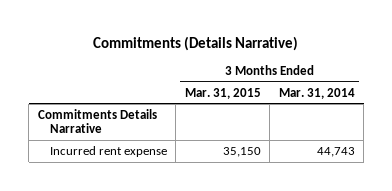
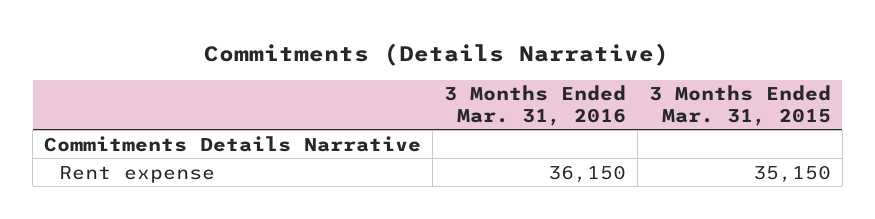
[278,87,355,99] Mar. 31, 2014 -> none
none -> [443,85,626,126] 3 Months Ended Mar. 31, 2016
[49,145,167,157] Incurred rent expense -> [59,165,216,183] Rent expense

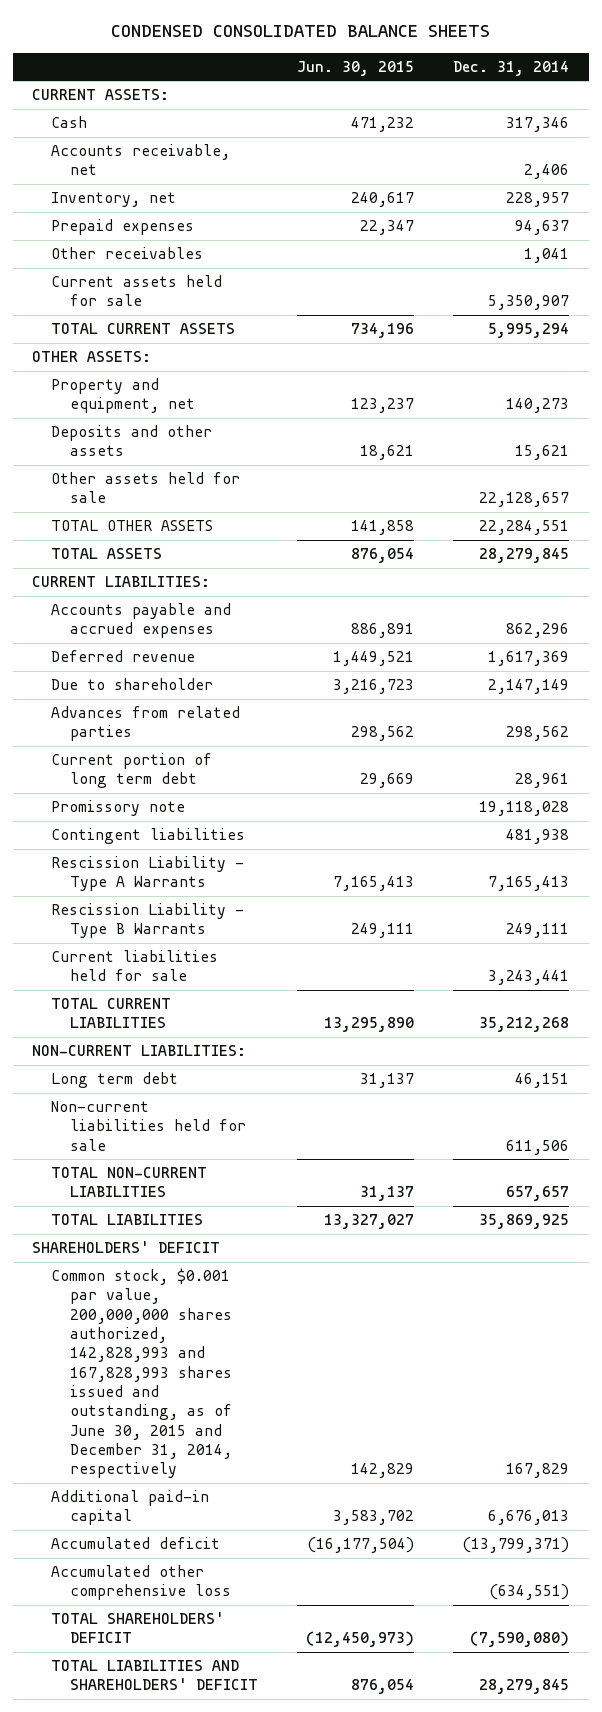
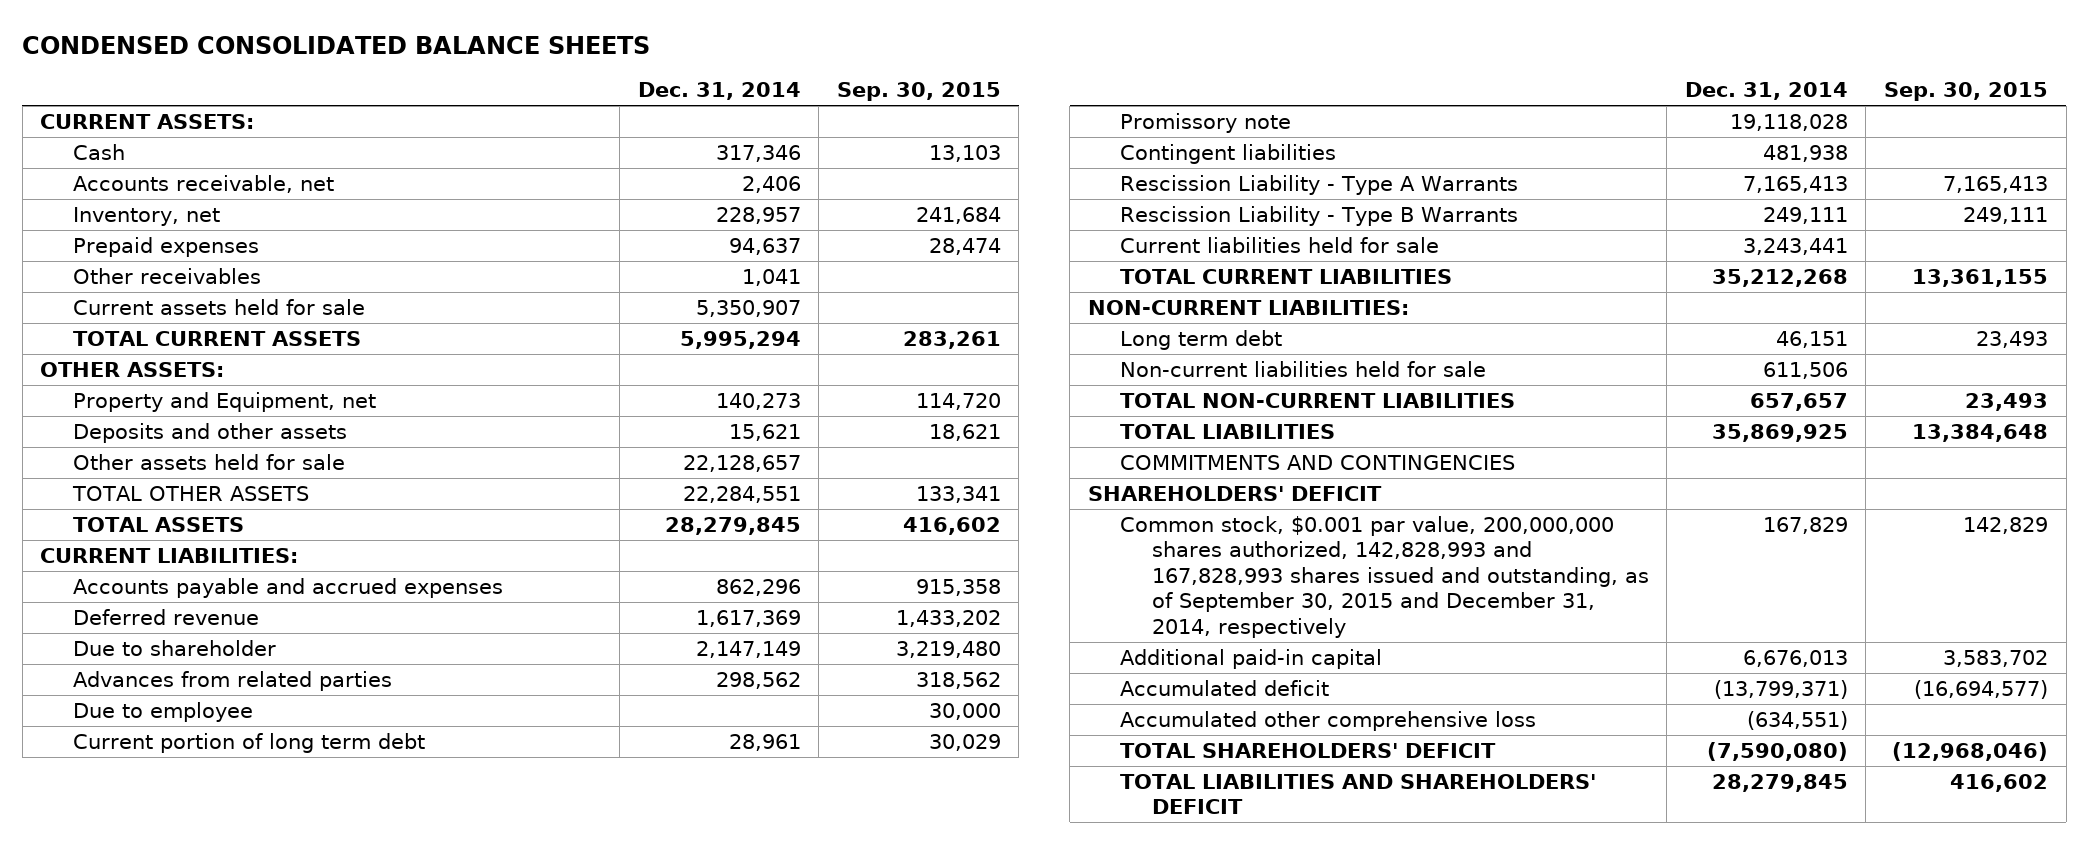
[297,60,415,76] Jun. 30, 2015 -> none
none -> [836,81,1001,101] Sep. 30, 2015
[51,378,196,414] Property and equipment, net -> [72,391,376,412] Property and Equipment, net
none -> [72,701,253,722] Due to employee
none -> [1119,454,1515,470] COMMITMENTS AND CONTINGENCIES
[51,1268,233,1479] Common stock, $0.001 par value, 200,000,000 shares authorized, 142,828,993 and 167,828,993 shares issued and outstanding, as of June 30, 2015 and December 31, 2014, respectively -> [1119,515,1649,638] Common stock, $0.001 par value, 200,000,000 shares authorized, 142,828,993 and 167,828,993 shares issued and outstanding, as of September 30, 2015 and December 31, 2014, respectively

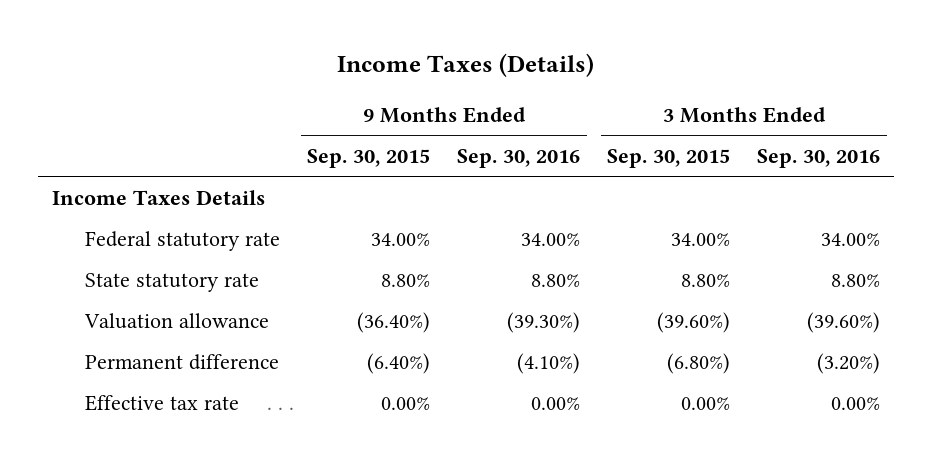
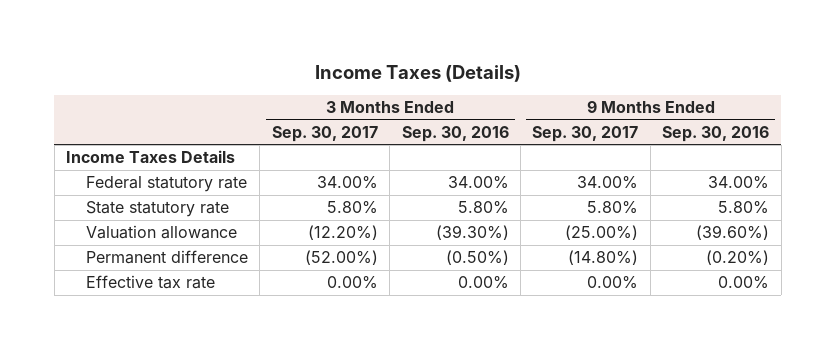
[307,149,431,169] Sep. 30, 2015 -> none
[607,149,731,169] Sep. 30, 2015 -> none
none -> [271,125,378,142] Sep. 30, 2017
none -> [532,125,639,142] Sep. 30, 2017
[531,273,581,287] 8.80% -> [718,201,770,215] 5.80%
[831,273,881,287] 8.80% -> [457,201,509,215] 5.80%
[507,311,581,333] (39.30%) -> [696,225,770,241] (39.60%)
[807,311,881,333] (39.60%) -> [435,225,509,241] (39.30%)
[517,352,581,374] (4.10%) -> [706,250,770,266] (0.20%)
[817,352,881,374] (3.20%) -> [445,250,509,266] (0.50%)

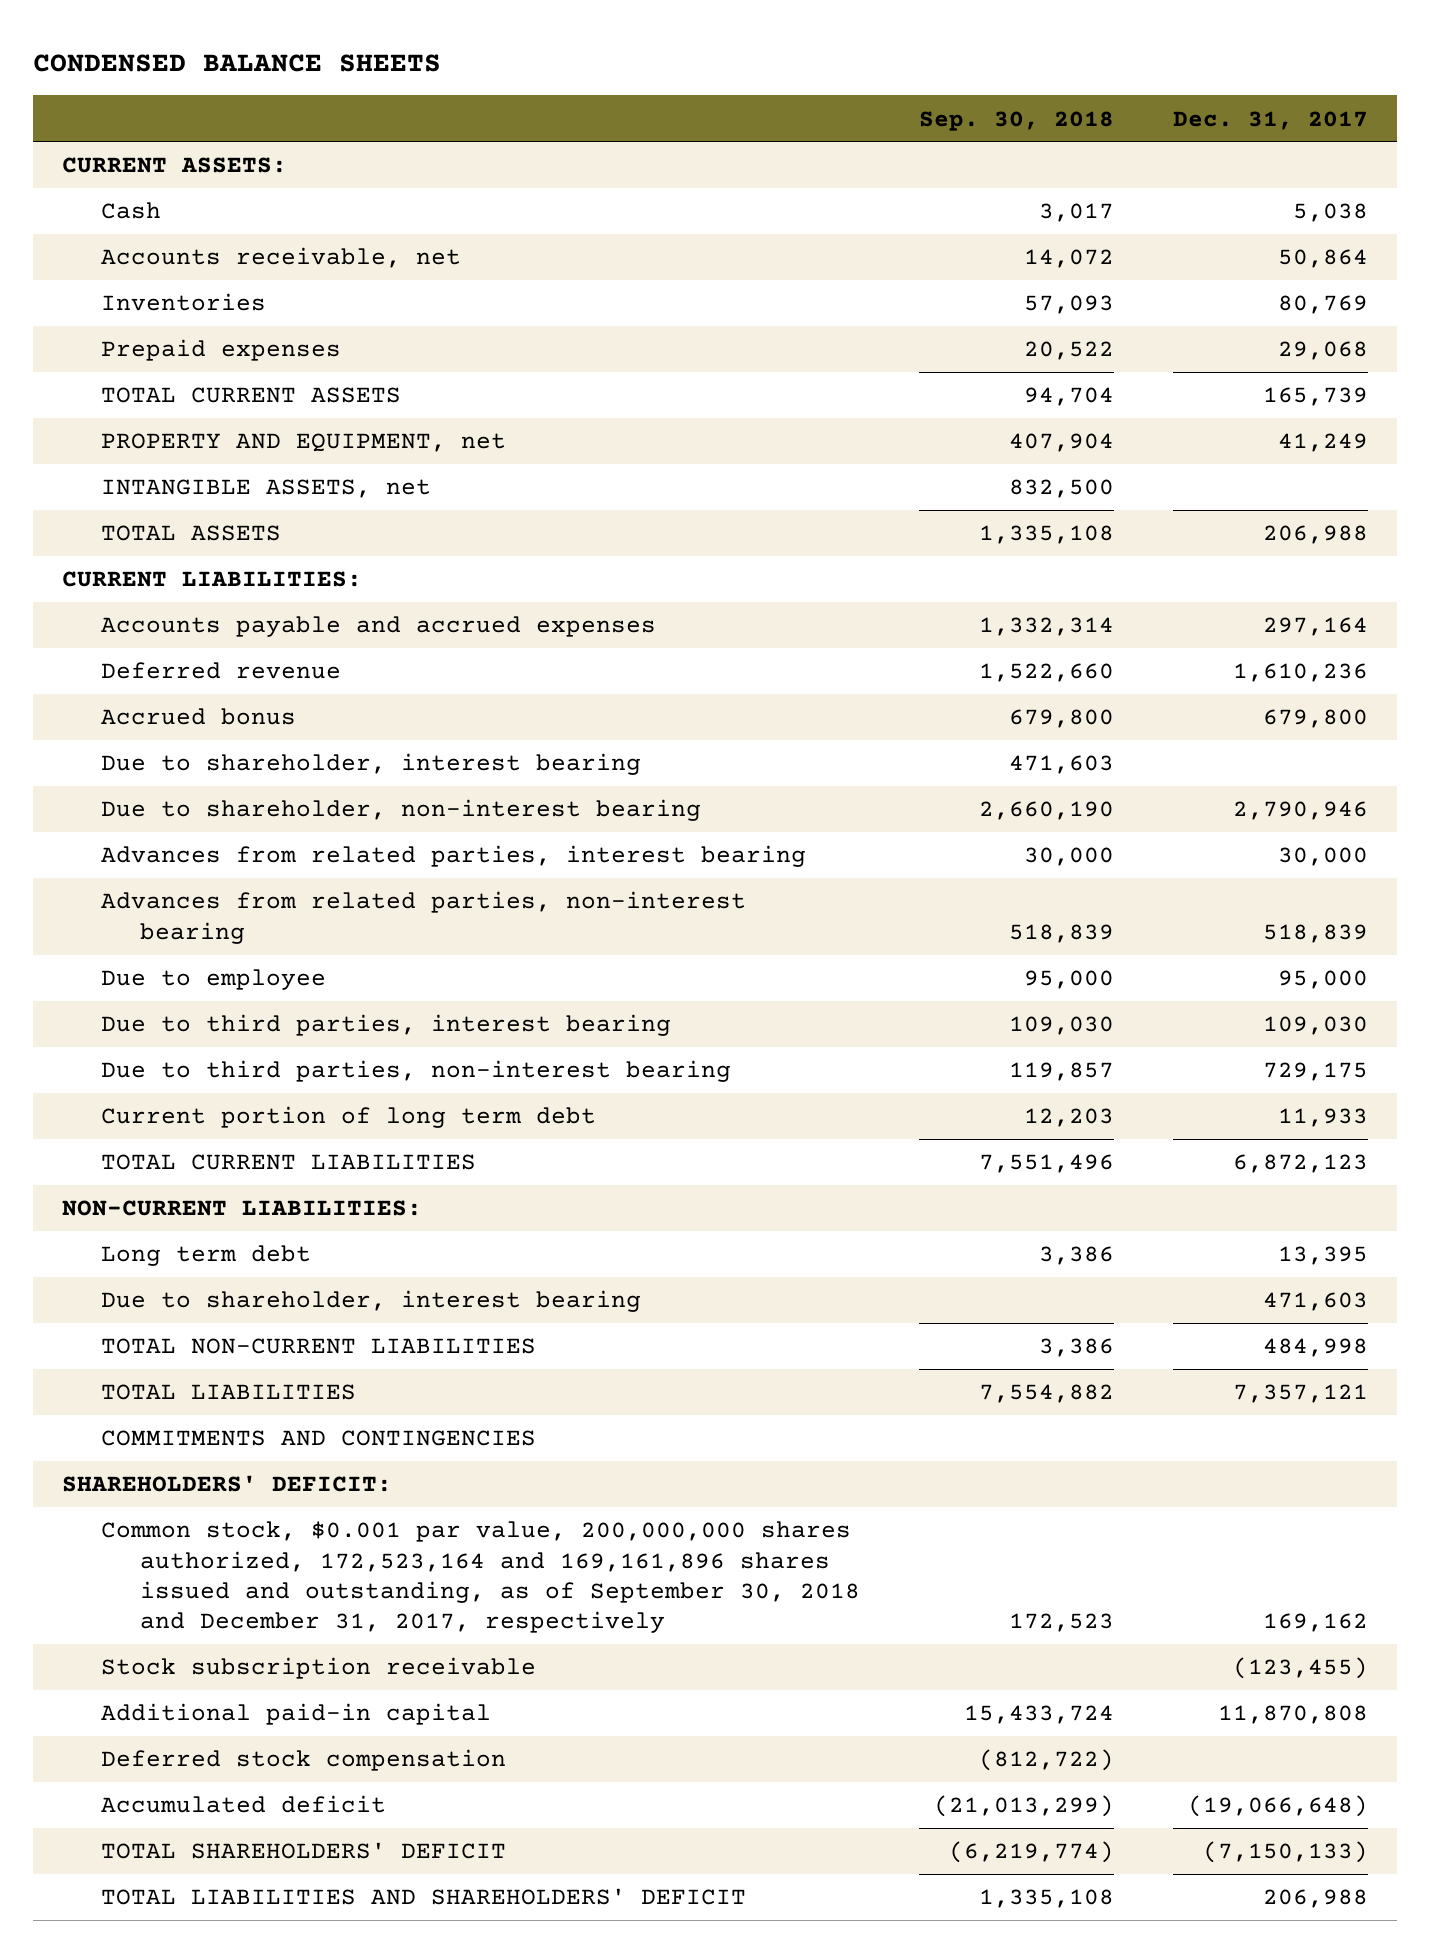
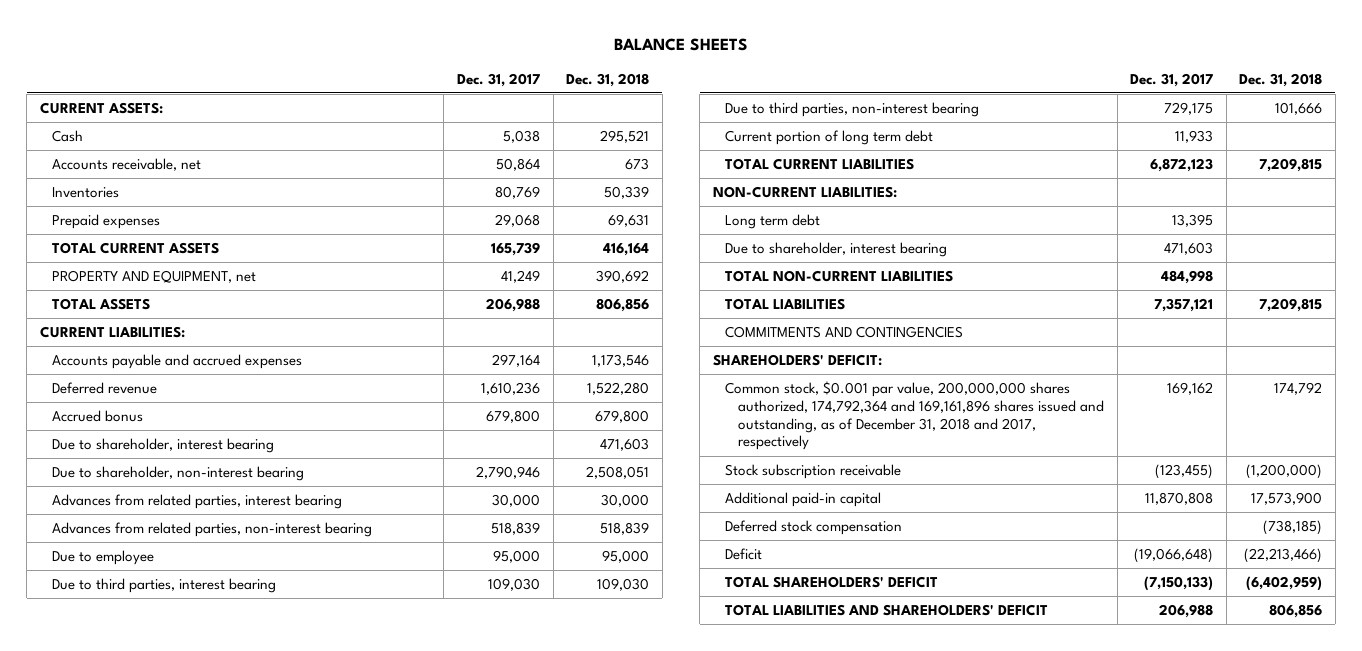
[32,53,441,72] CONDENSED BALANCE SHEETS -> [613,37,748,51] BALANCE SHEETS
[918,110,1114,131] Sep. 30, 2018 -> none
none -> [566,72,650,87] Dec. 31, 2018
[101,479,432,499] INTANGIBLE ASSETS, net -> none
[101,1521,860,1634] Common stock, $0.001 par value, 200,000,000 shares authorized, 172,523,164 and 169,161,896 shares issued and outstanding, as of September 30, 2018 and December 31, 2017, respectively -> [725,380,1104,451] Common stock, $0.001 par value, 200,000,000 shares authorized, 174,792,364 and 169,161,896 shares issued and outstanding, as of December 31, 2018 and 2017, respectively
[101,1795,387,1814] Accumulated deficit -> [725,547,763,560] Deficit

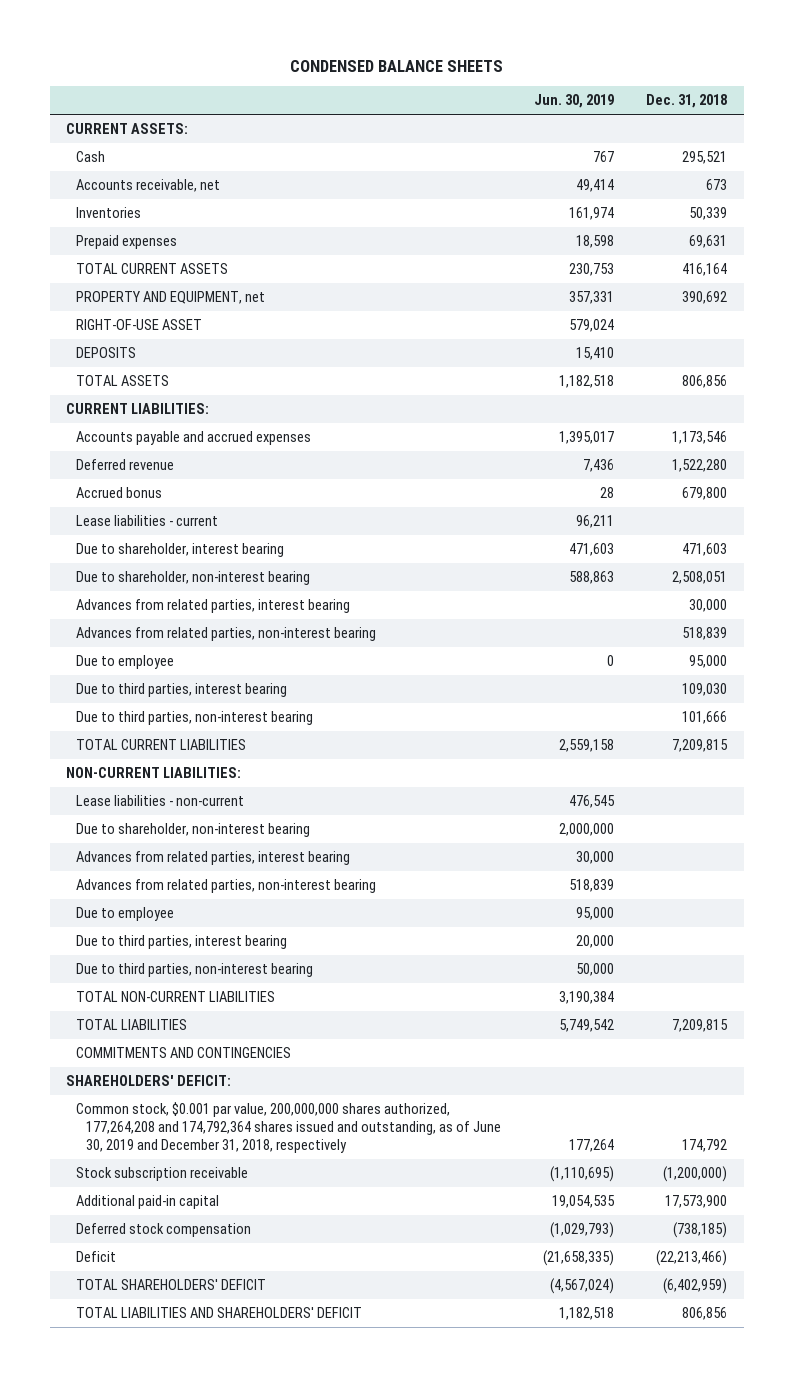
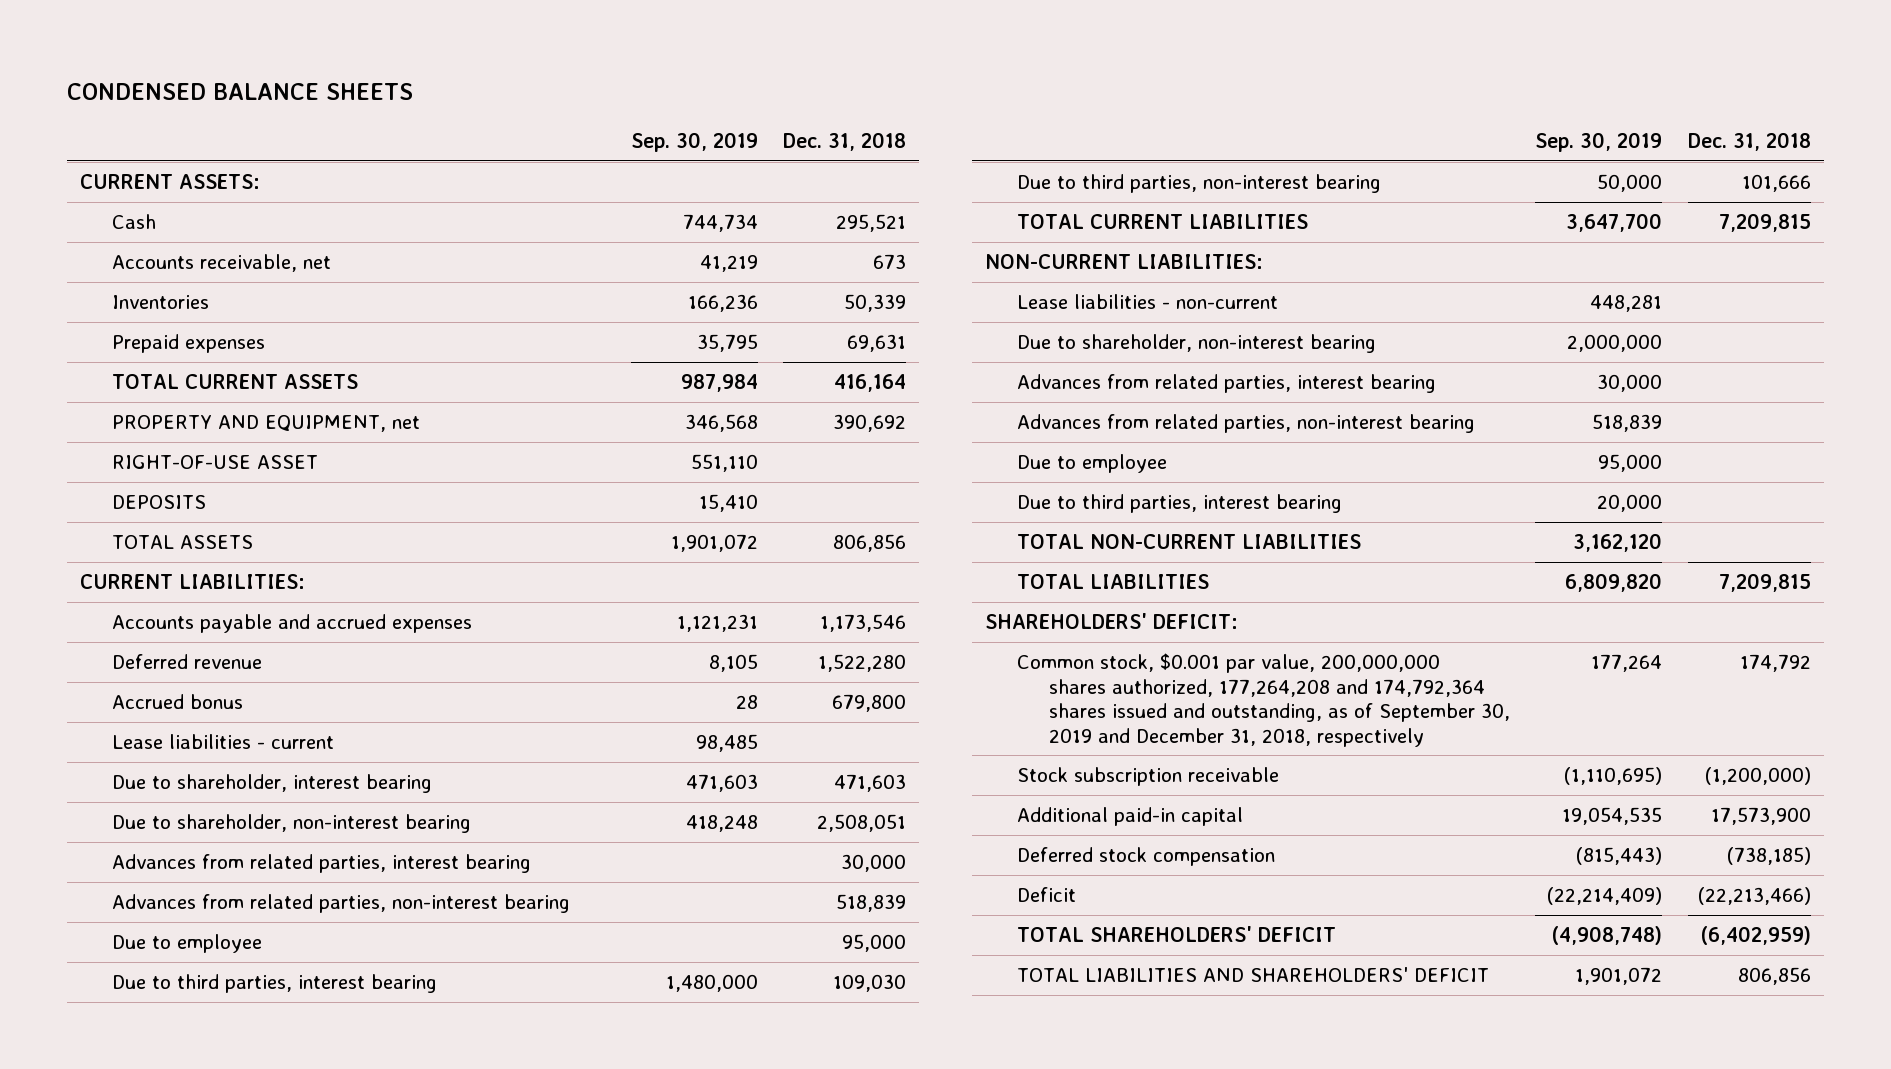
[533,94,614,109] Jun. 30, 2019 -> none
none -> [630,132,758,153] Sep. 30, 2019
[75,963,313,978] Due to third parties, non-interest bearing -> none
[75,1047,291,1059] COMMITMENTS AND CONTINGENCIES -> none
[75,1102,502,1153] Common stock, $0.001 par value, 200,000,000 shares authorized, 177,264,208 and 174,792,364 shares issued and outstanding, as of June 30, 2019 and December 31, 2018, respectively -> [1016,652,1510,747] Common stock, $0.001 par value, 200,000,000 shares authorized, 177,264,208 and 174,792,364 shares issued and outstanding, as of September 30, 2019 and December 31, 2018, respectively

